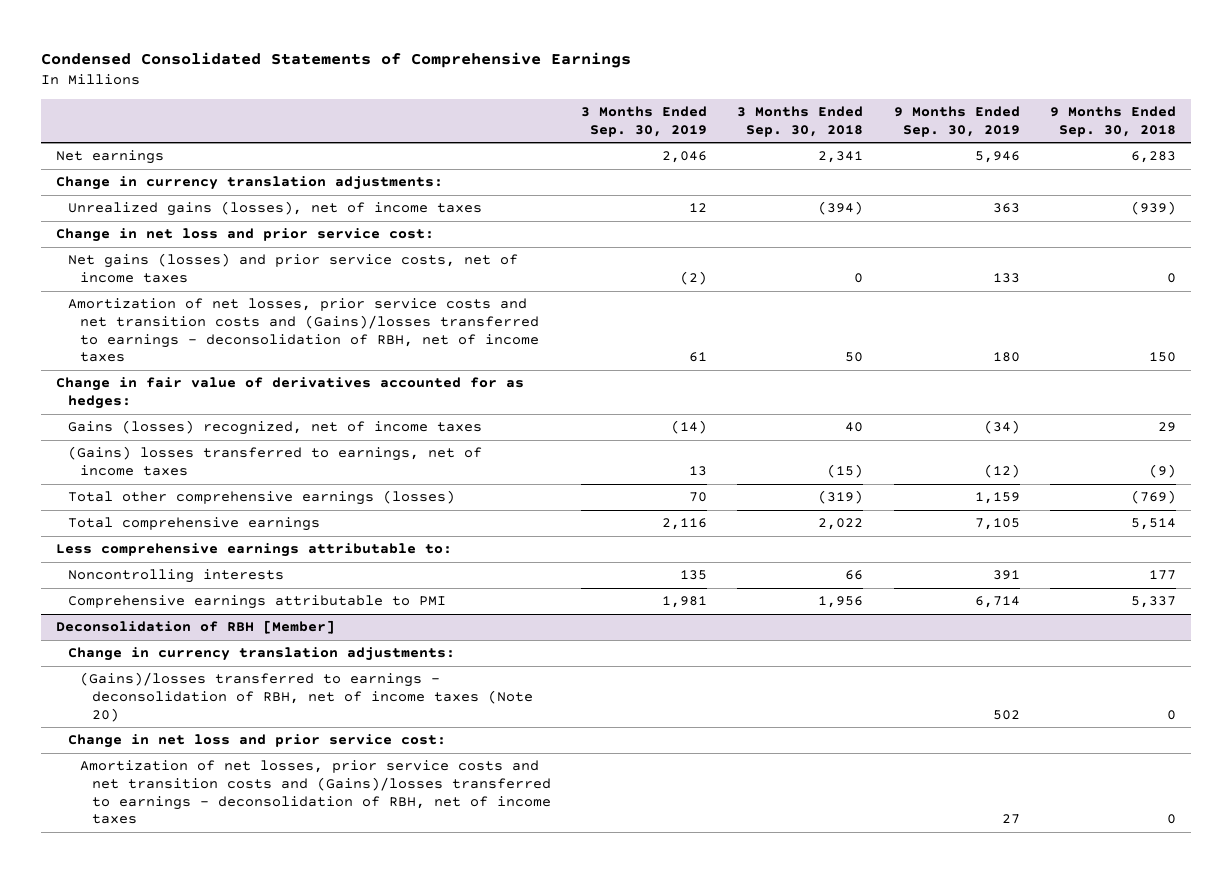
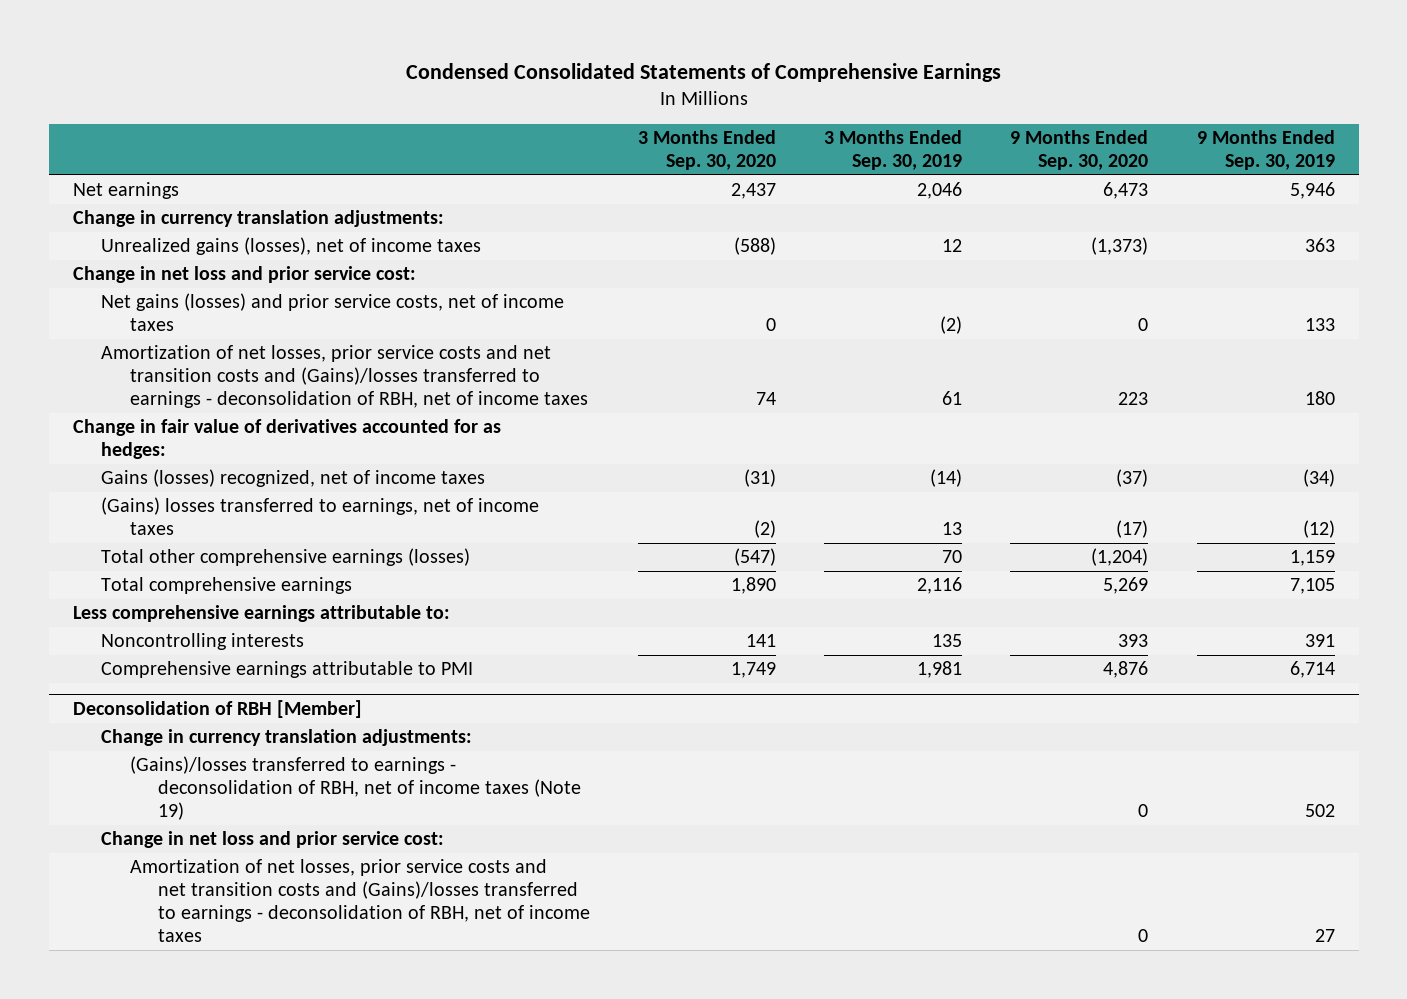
[737,106,864,137] 3 Months Ended Sep. 30, 2018 -> none
[1049,106,1176,137] 9 Months Ended Sep. 30, 2018 -> none
none -> [638,130,777,171] 3 Months Ended Sep. 30, 2020
none -> [1010,130,1149,171] 9 Months Ended Sep. 30, 2020
[79,672,533,722] (Gains)/losses transferred to earnings - deconsolidation of RBH, net of income taxes (Note 20) -> [129,756,581,821] (Gains)/losses transferred to earnings - deconsolidation of RBH, net of income taxes (Note 19)

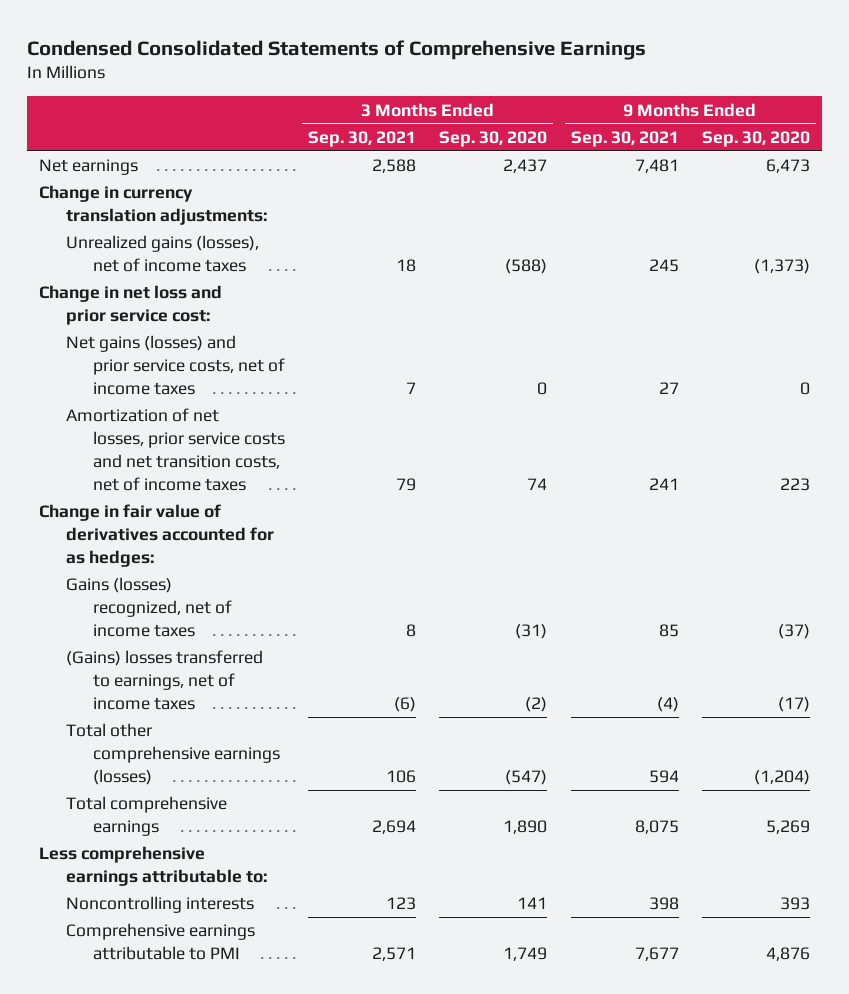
[824,130,963,171] 3 Months Ended Sep. 30, 2019 -> none
[1196,130,1335,171] 9 Months Ended Sep. 30, 2019 -> none
none -> [308,130,417,147] Sep. 30, 2021
none -> [570,130,679,147] Sep. 30, 2021
[101,345,588,409] Amortization of net losses, prior service costs and net transition costs and (Gains)/losses transferred to earnings - deconsolidation of RBH, net of income taxes -> [65,408,285,491] Amortization of net losses, prior service costs and net transition costs, net of income taxes
[72,699,362,718] Deconsolidation of RBH [Member] -> none
[101,729,473,747] Change in currency translation adjustments: -> none
[129,756,581,821] (Gains)/losses transferred to earnings - deconsolidation of RBH, net of income taxes (Note 19) -> none
[101,831,445,849] Change in net loss and prior service cost: -> none
[129,859,590,943] Amortization of net losses, prior service costs and net transition costs and (Gains)/losses transferred to earnings - deconsolidation of RBH, net of income taxes -> none

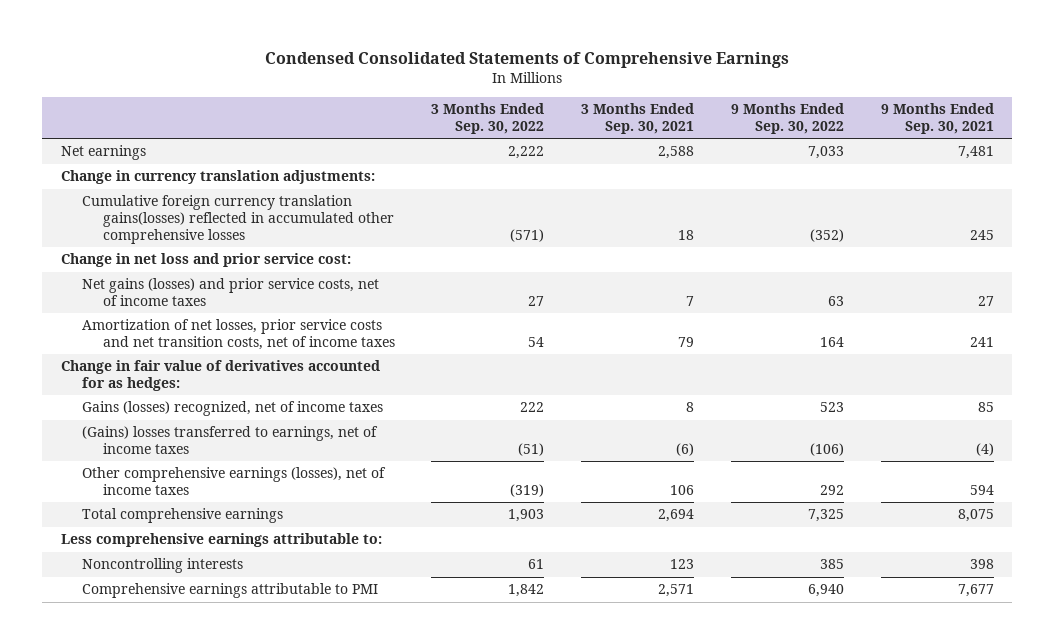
[439,130,548,147] Sep. 30, 2020 -> none
[702,130,811,147] Sep. 30, 2020 -> none
none -> [431,103,545,134] 3 Months Ended Sep. 30, 2022
none -> [731,103,845,134] 9 Months Ended Sep. 30, 2022
[65,235,259,273] Unrealized gains (losses), net of income taxes -> [81,195,394,244] Cumulative foreign currency translation gains(losses) reflected in accumulated other comprehensive losses
[65,723,280,785] Total other comprehensive earnings (losses) -> [81,467,386,495] Other comprehensive earnings (losses), net of income taxes

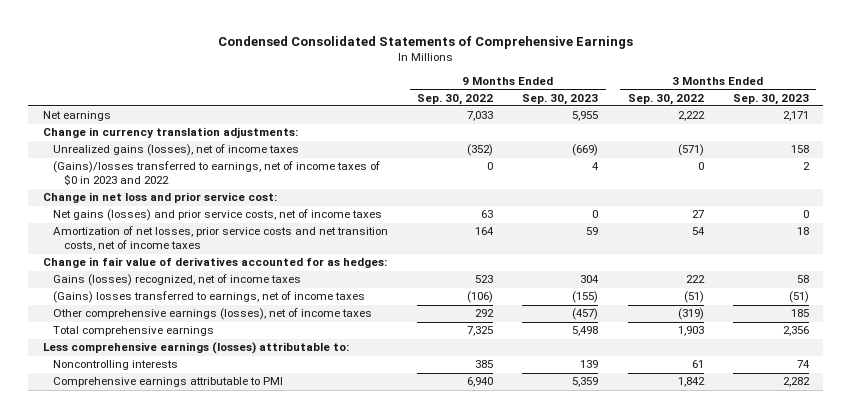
[581,103,695,134] 3 Months Ended Sep. 30, 2021 -> none
[880,103,994,134] 9 Months Ended Sep. 30, 2021 -> none
none -> [522,93,599,105] Sep. 30, 2023
none -> [732,93,809,105] Sep. 30, 2023
[81,195,394,244] Cumulative foreign currency translation gains(losses) reflected in accumulated other comprehensive losses -> [53,144,300,157] Unrealized gains (losses), net of income taxes
none -> [53,161,381,186] (Gains)/losses transferred to earnings, net of income taxes of $0 in 2023 and 2022
[60,533,382,548] Less comprehensive earnings attributable to: -> [42,342,349,355] Less comprehensive earnings (losses) attributable to:

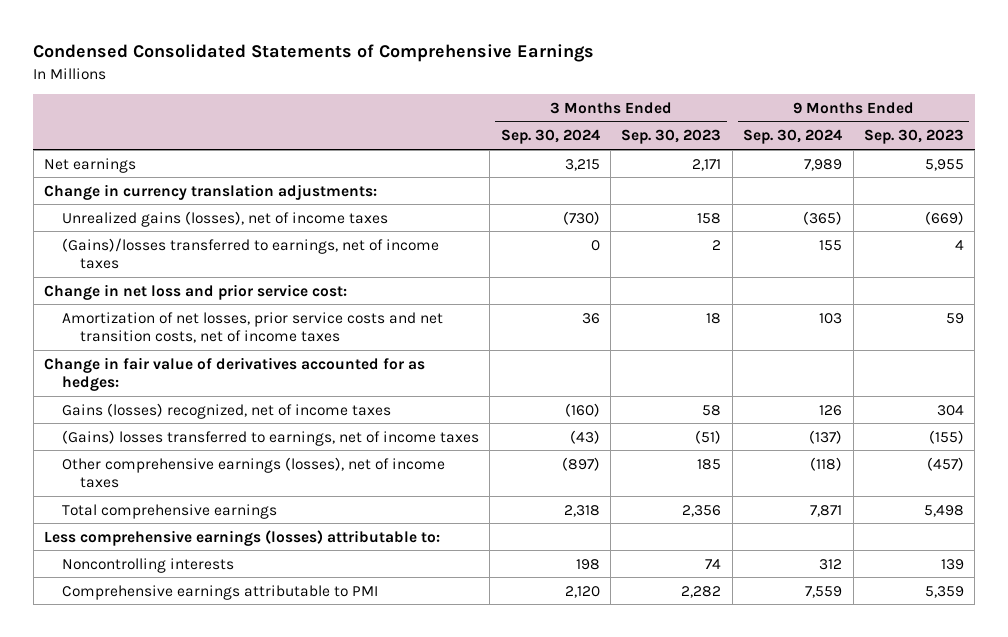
[417,93,494,105] Sep. 30, 2022 -> none
[627,93,704,105] Sep. 30, 2022 -> none
none -> [500,129,600,145] Sep. 30, 2024
none -> [743,129,843,145] Sep. 30, 2024
[53,161,381,186] (Gains)/losses transferred to earnings, net of income taxes of $0 in 2023 and 2022 -> [62,237,440,270] (Gains)/losses transferred to earnings, net of income taxes
[53,209,383,222] Net gains (losses) and prior service costs, net of income taxes -> none

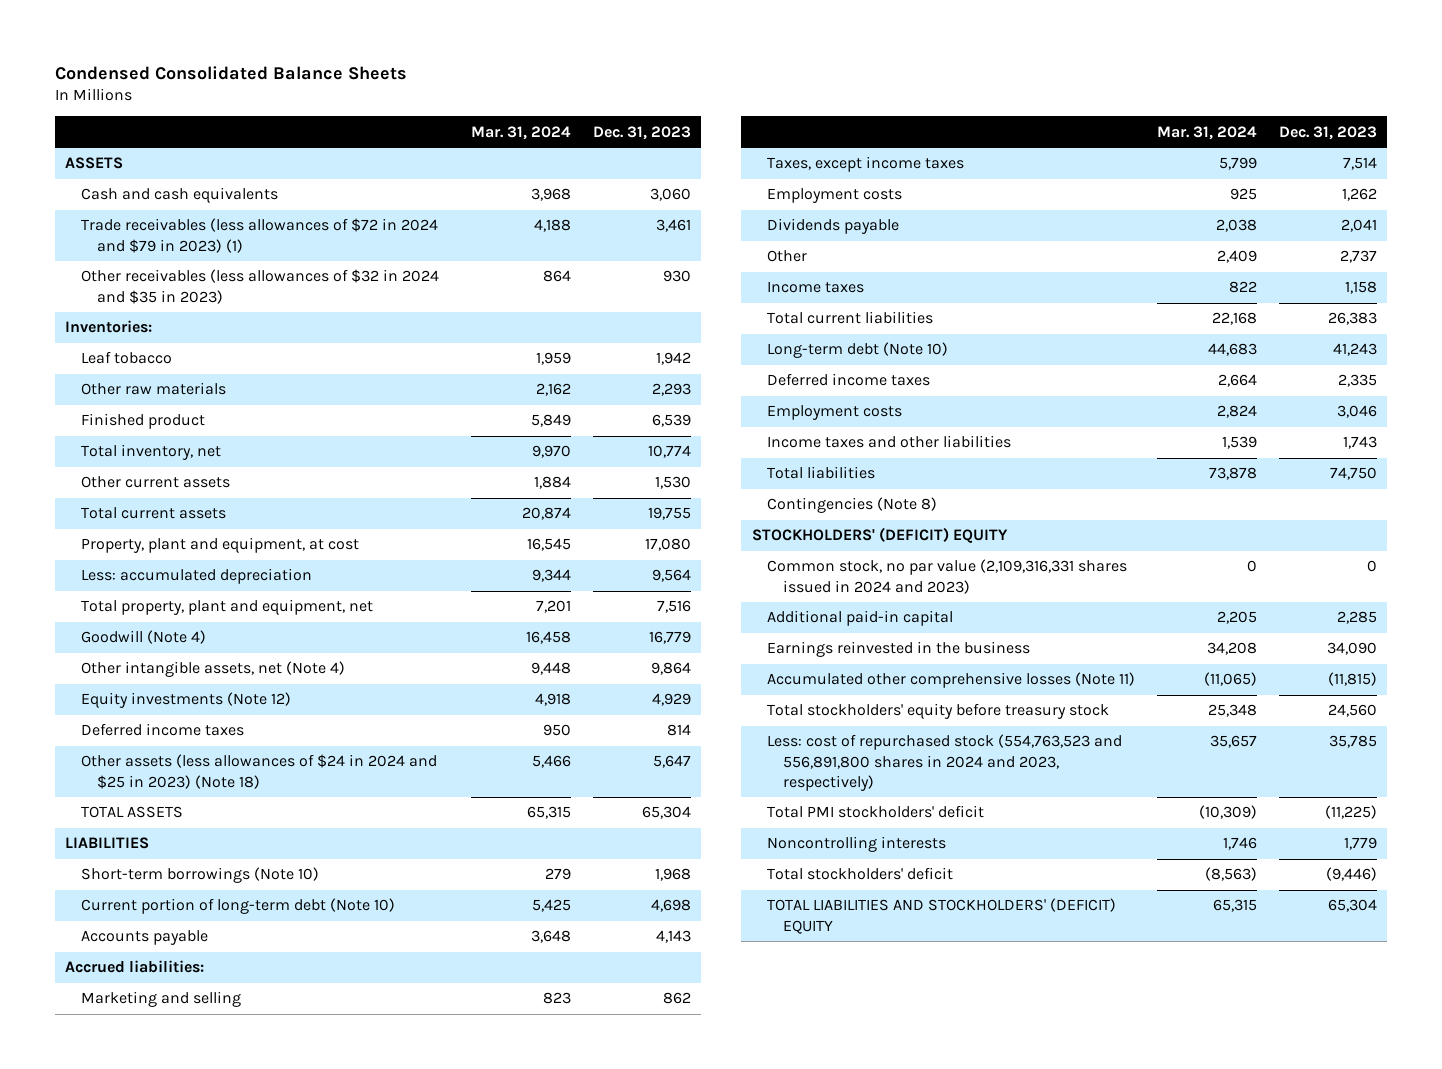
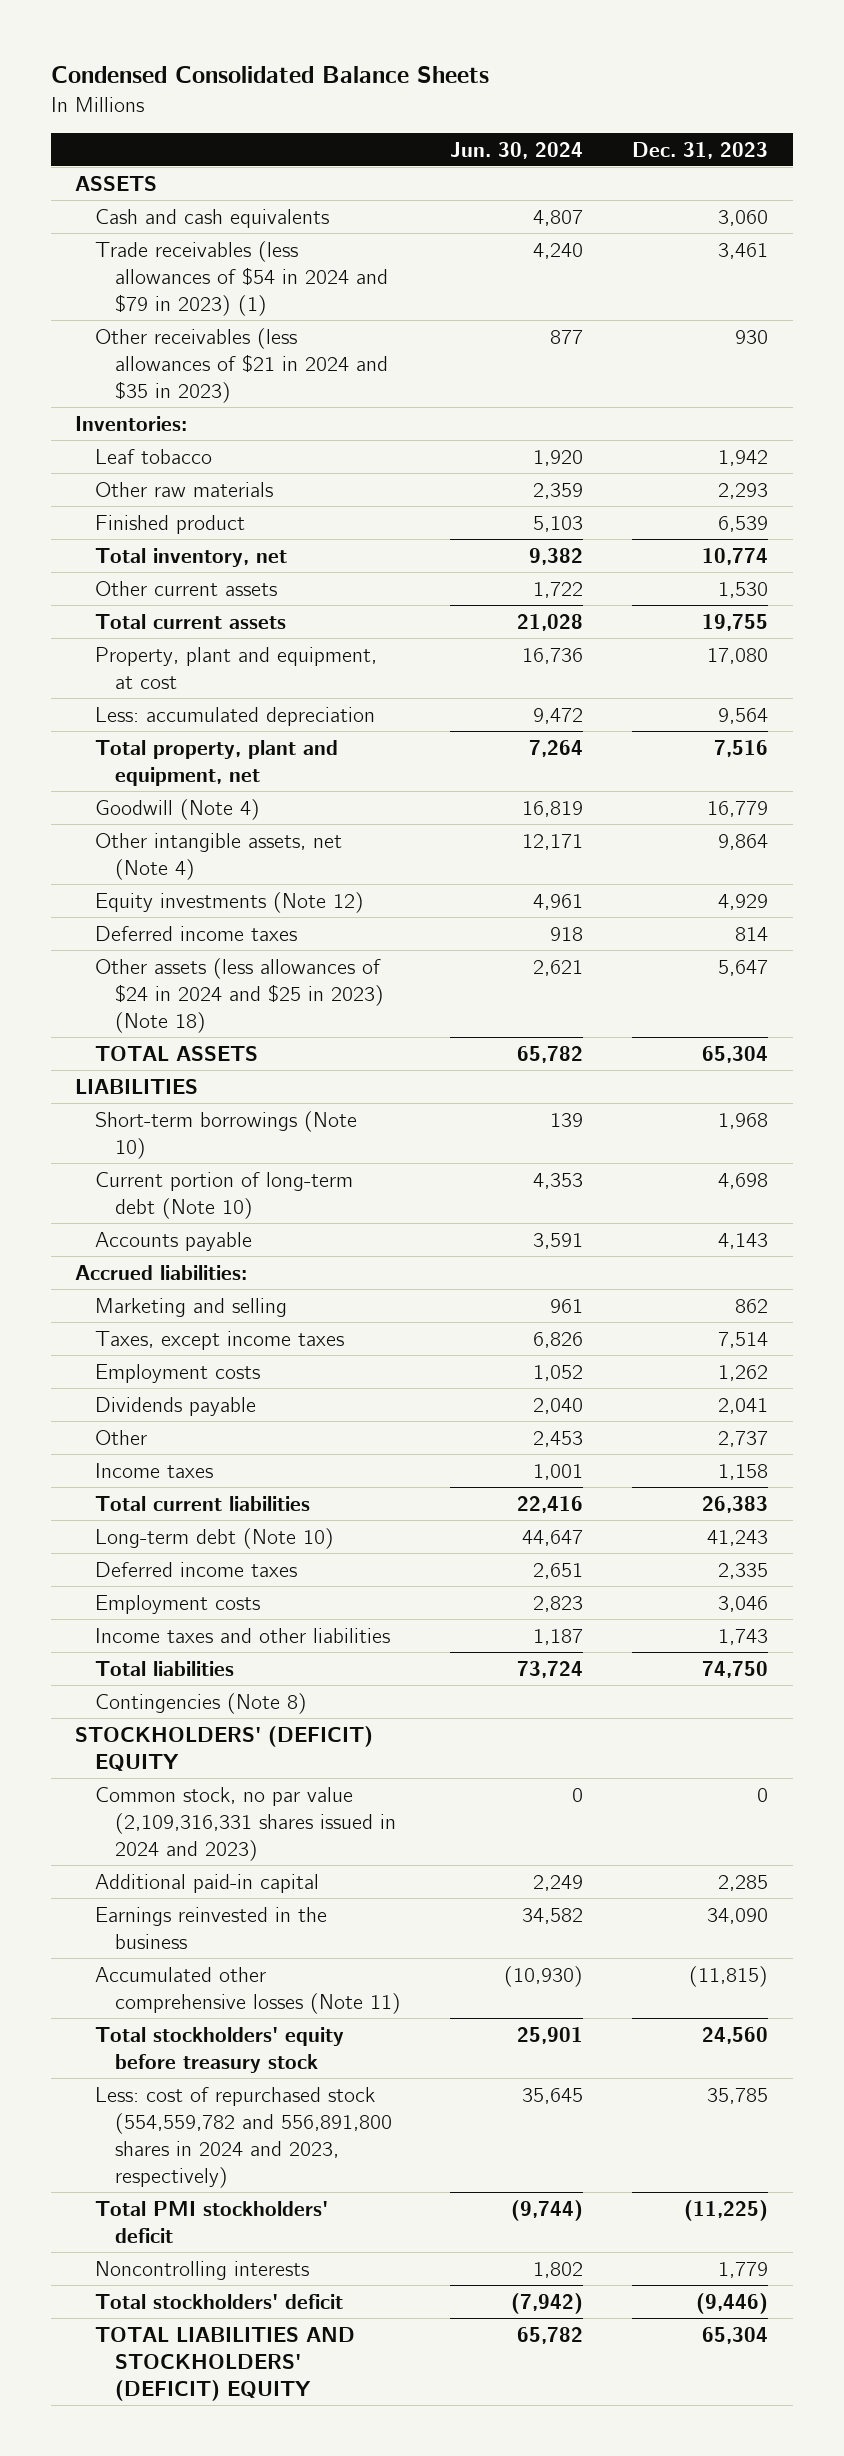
[470,125,571,140] Mar. 31, 2024 -> none
none -> [450,141,584,159] Jun. 30, 2024
[81,218,439,253] Trade receivables (less allowances of $72 in 2024 and $79 in 2023) (1) -> [95,240,389,316] Trade receivables (less allowances of $54 in 2024 and $79 in 2023) (1)
[81,269,440,304] Other receivables (less allowances of $32 in 2024 and $35 in 2023) -> [95,327,389,403] Other receivables (less allowances of $21 in 2024 and $35 in 2023)
[767,734,1123,791] Less: cost of repurchased stock (554,763,523 and 556,891,800 shares in 2024 and 2023, respectively) -> [95,2086,393,2188] Less: cost of repurchased stock (554,559,782 and 556,891,800 shares in 2024 and 2023, respectively)

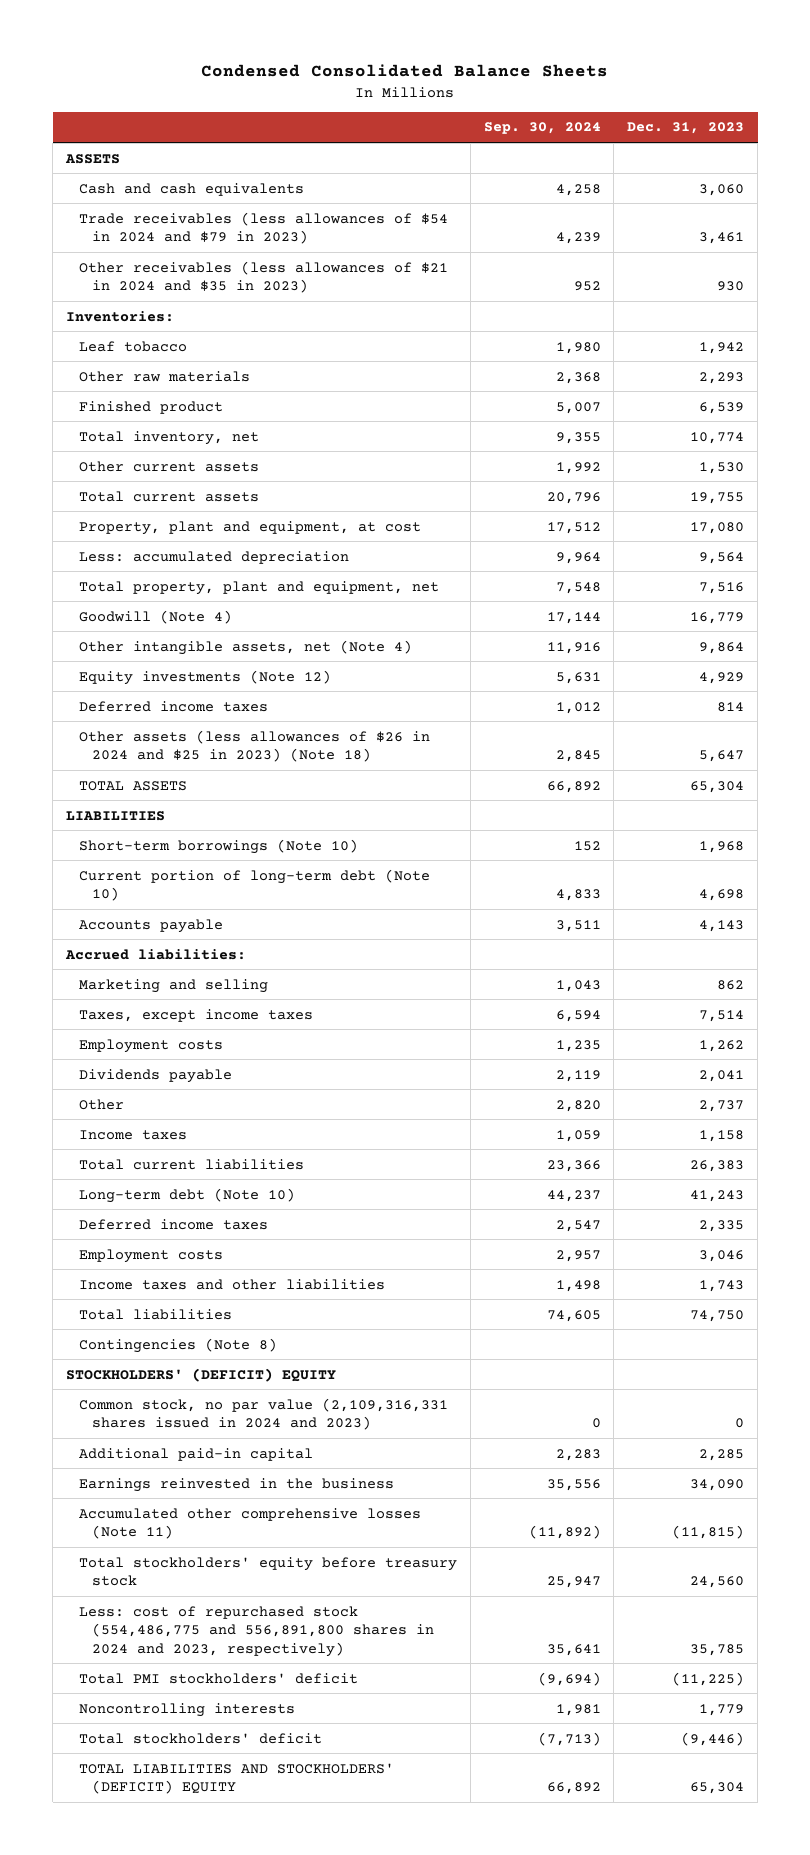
[450,141,584,159] Jun. 30, 2024 -> none
none -> [483,122,601,135] Sep. 30, 2024
[95,240,389,316] Trade receivables (less allowances of $54 in 2024 and $79 in 2023) (1) -> [78,211,448,245] Trade receivables (less allowances of $54 in 2024 and $79 in 2023)
[95,957,385,1033] Other assets (less allowances of $24 in 2024 and $25 in 2023) (Note 18) -> [78,729,430,763] Other assets (less allowances of $26 in 2024 and $25 in 2023) (Note 18)
[95,2086,393,2188] Less: cost of repurchased stock (554,559,782 and 556,891,800 shares in 2024 and 2023, respectively) -> [78,1605,434,1657] Less: cost of repurchased stock (554,486,775 and 556,891,800 shares in 2024 and 2023, respectively)

